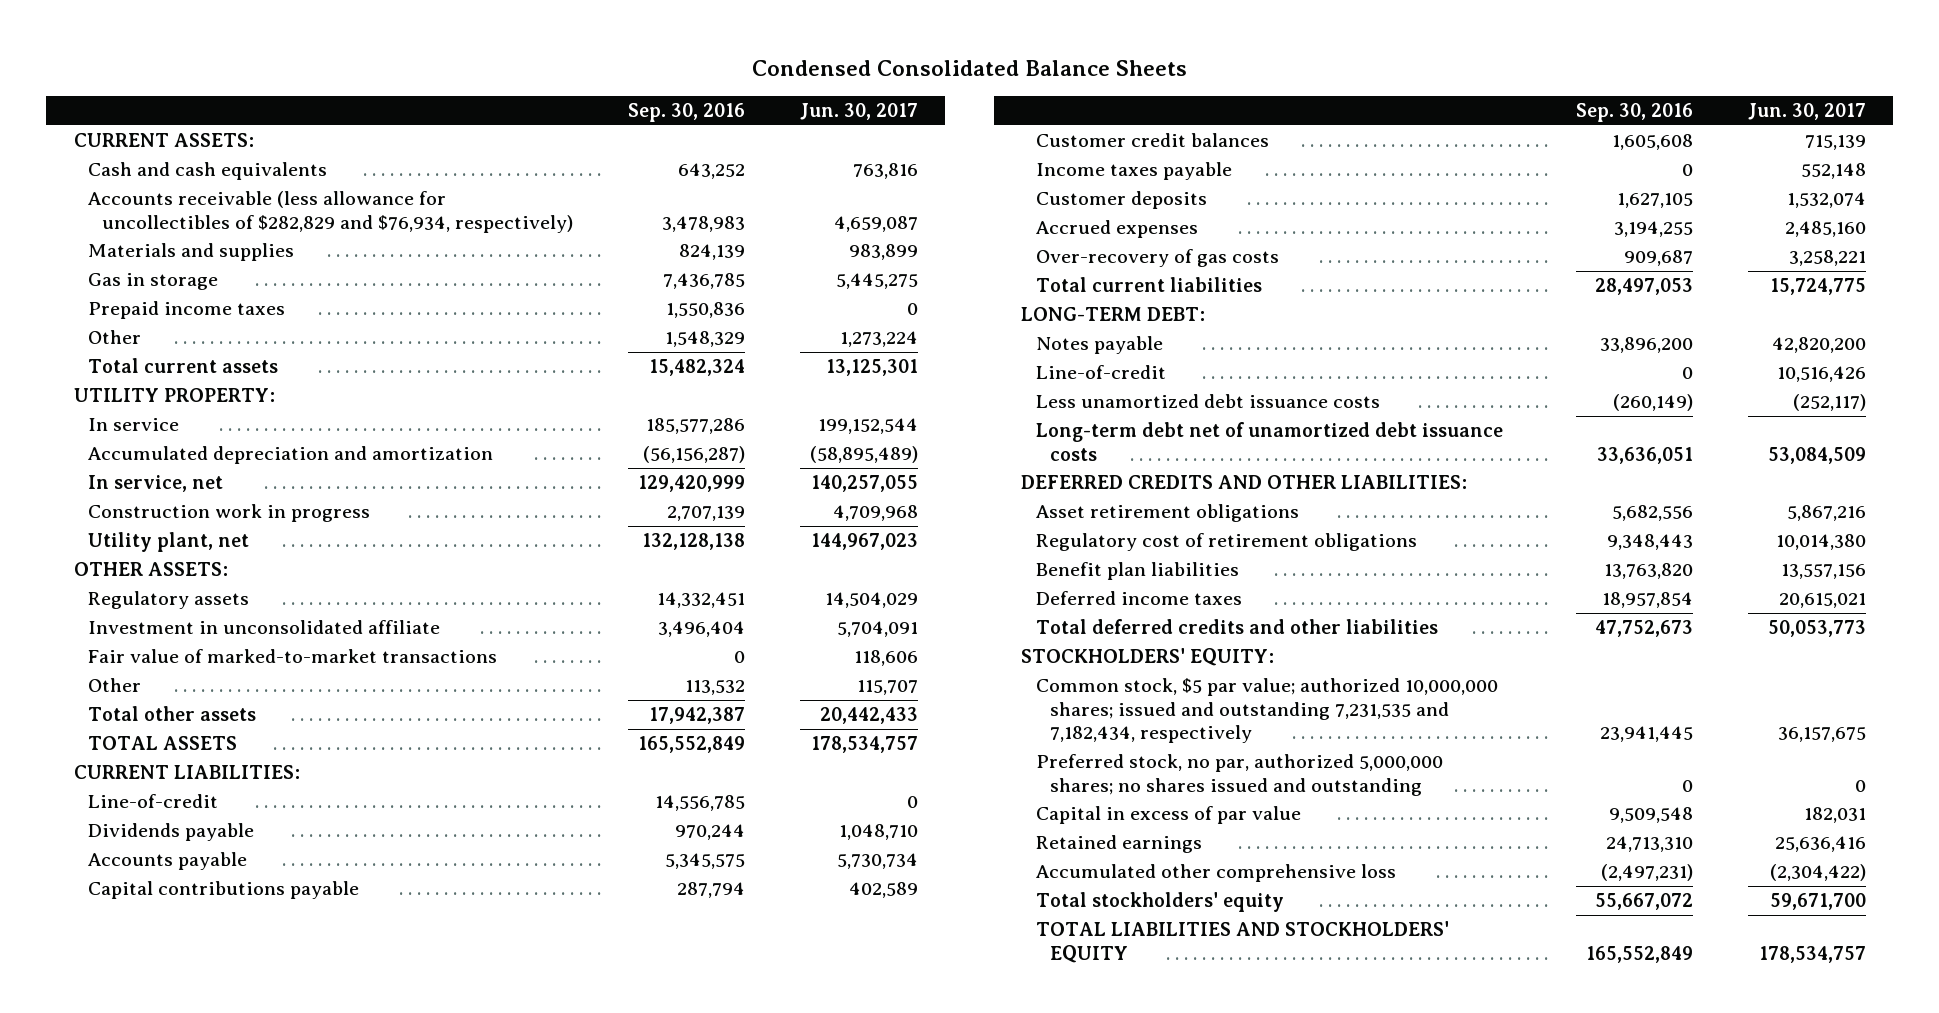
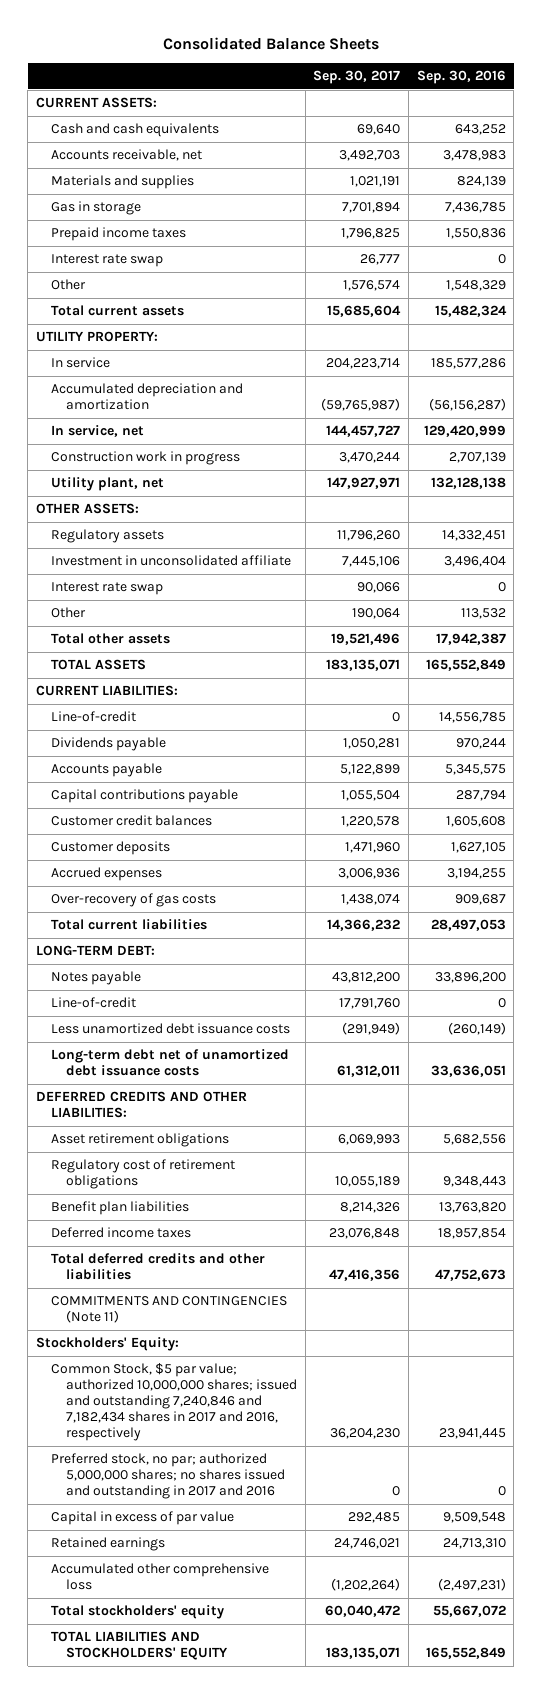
[751,60,1187,77] Condensed Consolidated Balance Sheets -> [162,37,379,51] Consolidated Balance Sheets
[799,103,918,121] Jun. 30, 2017 -> none
none -> [313,70,401,85] Sep. 30, 2017
[87,191,574,233] Accounts receivable (less allowance for uncollectibles of $282,829 and $76,934, respectively) -> [51,149,203,162] Accounts receivable, net
none -> [51,254,164,268] Interest rate swap
[87,649,497,664] Fair value of marked-to-market transactions -> [51,582,164,596] Interest rate swap
[1035,162,1232,181] Income taxes payable -> none
none -> [51,1296,288,1324] COMMITMENTS AND CONTINGENCIES (Note 11)
[1021,648,1275,667] STOCKHOLDERS' EQUITY: -> [35,1337,179,1352] Stockholders' Equity:
[1035,678,1498,744] Common stock, $5 par value; authorized 10,000,000 shares; issued and outstanding 7,231,535 and 7,182,434, respectively -> [51,1363,298,1442] Common Stock, $5 par value; authorized 10,000,000 shares; issued and outstanding 7,240,846 and 7,182,434 shares in 2017 and 2016, respectively
[1035,754,1443,796] Preferred stock, no par, authorized 5,000,000 shares; no shares issued and outstanding -> [51,1453,286,1500] Preferred stock, no par; authorized 5,000,000 shares; no shares issued and outstanding in 2017 and 2016

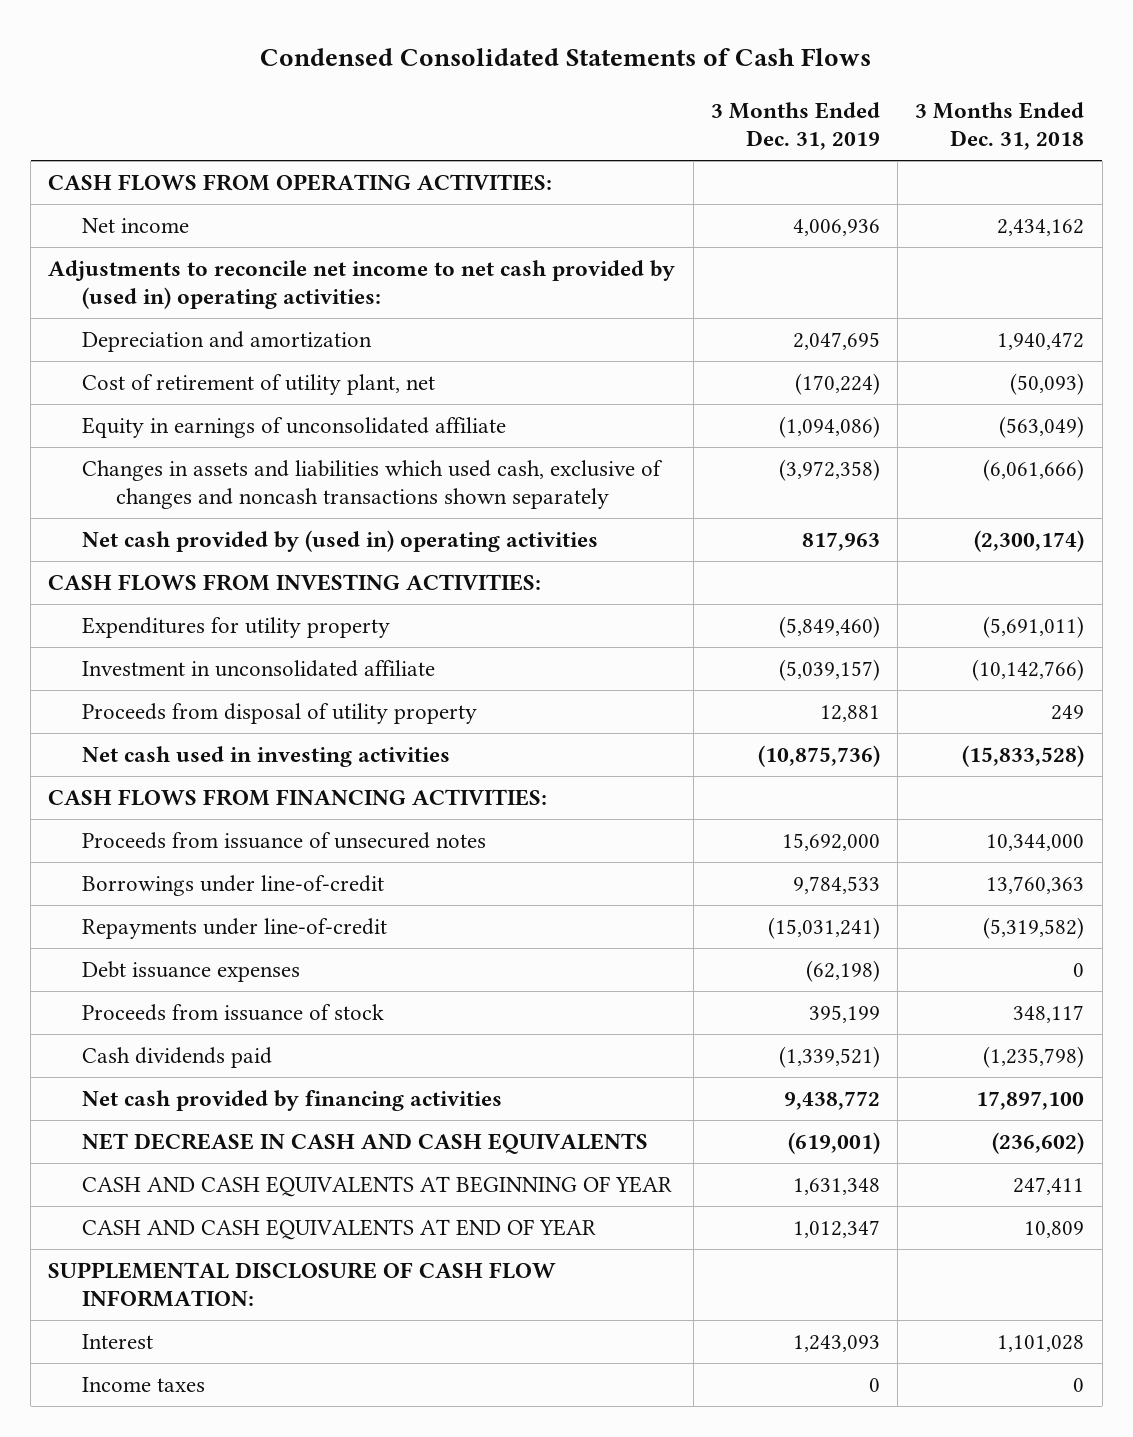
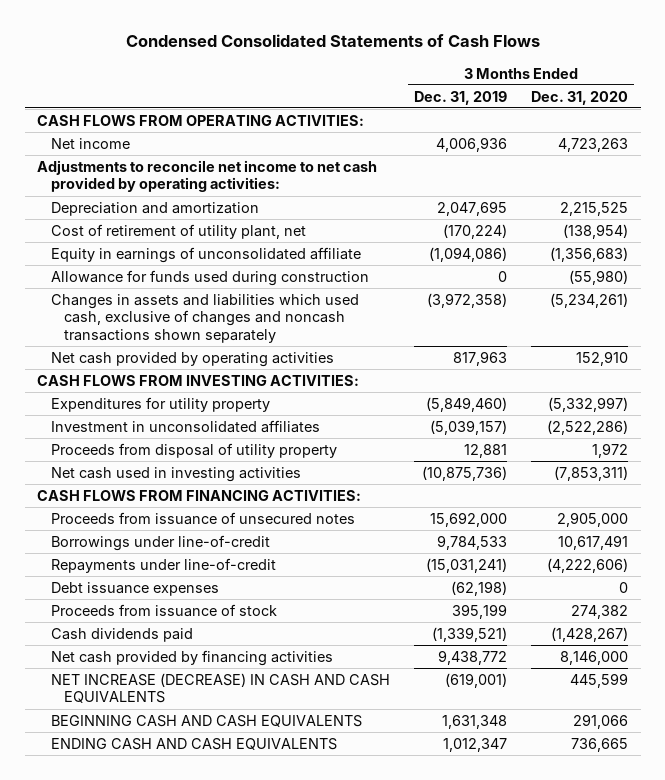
[915,102,1085,151] 3 Months Ended Dec. 31, 2018 -> none
none -> [531,90,629,105] Dec. 31, 2020
[48,259,676,310] Adjustments to reconcile net income to net cash provided by (used in) operating activities: -> [37,159,378,193] Adjustments to reconcile net income to net cash provided by operating activities:
none -> [50,269,369,286] Allowance for funds used during construction
[82,529,599,552] Net cash provided by (used in) operating activities -> [50,351,334,367] Net cash provided by operating activities
[82,659,436,677] Investment in unconsolidated affiliate -> [50,419,320,433] Investment in unconsolidated affiliates
[48,1261,557,1308] SUPPLEMENTAL DISCLOSURE OF CASH FLOW INFORMATION: -> none
[82,1333,154,1349] Interest -> none
[82,1376,206,1392] Income taxes -> none
[82,1132,649,1154] NET DECREASE IN CASH AND CASH EQUIVALENTS -> [50,672,390,704] NET INCREASE (DECREASE) IN CASH AND CASH EQUIVALENTS
[82,1175,673,1197] CASH AND CASH EQUIVALENTS AT BEGINNING OF YEAR -> [50,714,362,727] BEGINNING CASH AND CASH EQUIVALENTS
[82,1218,597,1240] CASH AND CASH EQUIVALENTS AT END OF YEAR -> [50,737,337,750] ENDING CASH AND CASH EQUIVALENTS

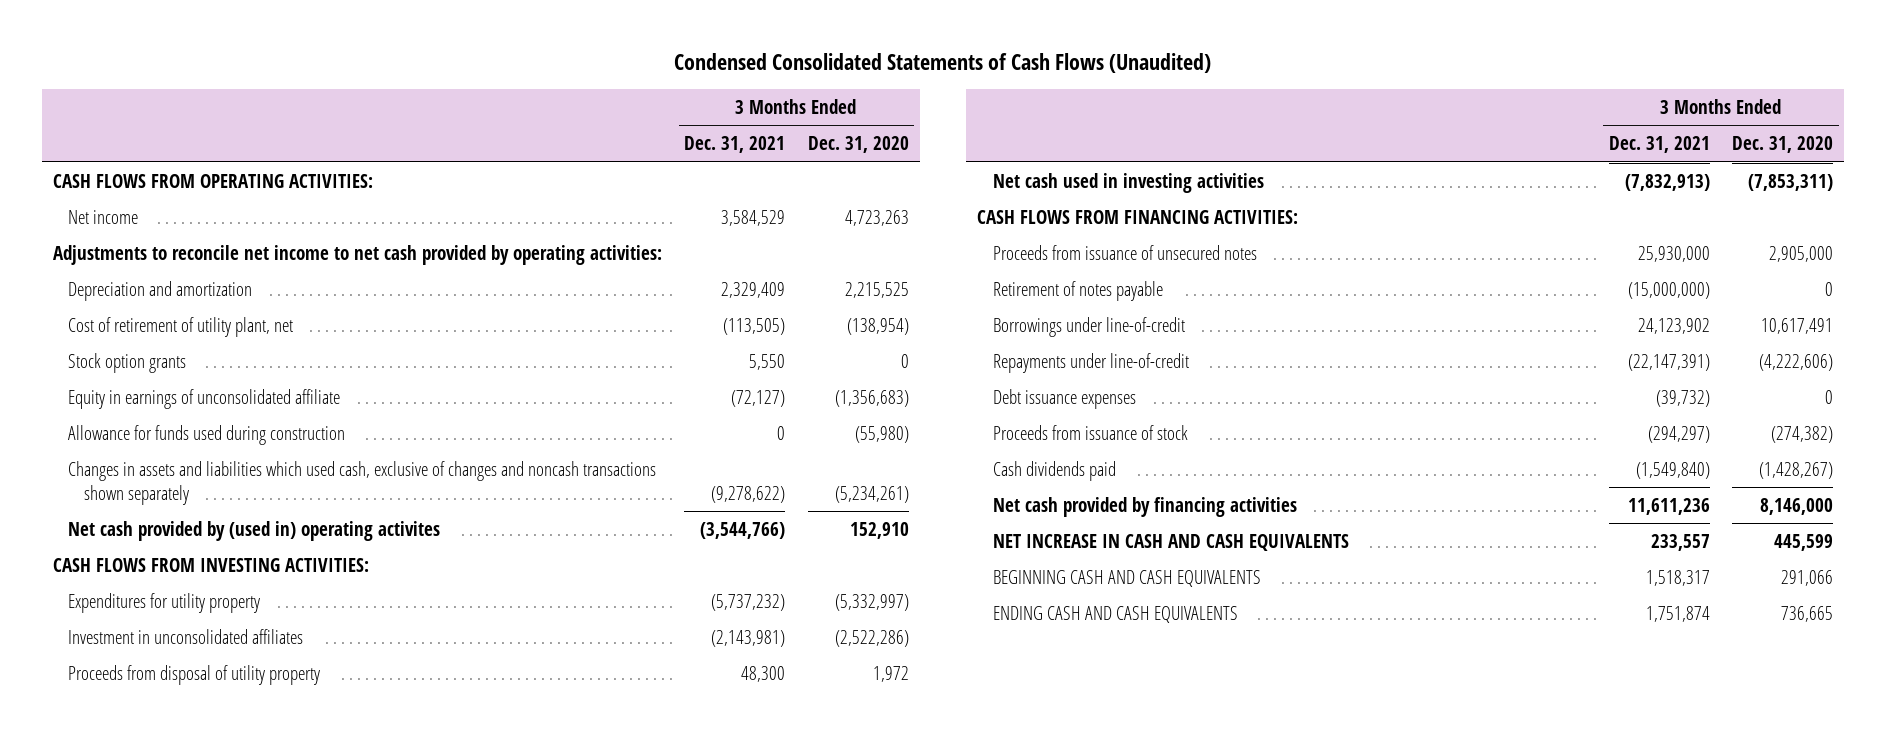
[125,34,540,48] Condensed Consolidated Statements of Cash Flows -> [673,53,1211,74] Condensed Consolidated Statements of Cash Flows (Unaudited)
[413,90,507,105] Dec. 31, 2019 -> none
none -> [684,136,786,154] Dec. 31, 2021
none -> [68,352,187,373] Stock option grants
[50,351,334,367] Net cash provided by operating activities -> [68,520,441,541] Net cash provided by (used in) operating activites
none -> [992,280,1163,301] Retirement of notes payable
[571,604,629,619] 274,382 -> [1770,425,1833,443] (274,382)
[50,672,390,704] NET INCREASE (DECREASE) IN CASH AND CASH EQUIVALENTS -> [992,533,1349,551] NET INCREASE IN CASH AND CASH EQUIVALENTS

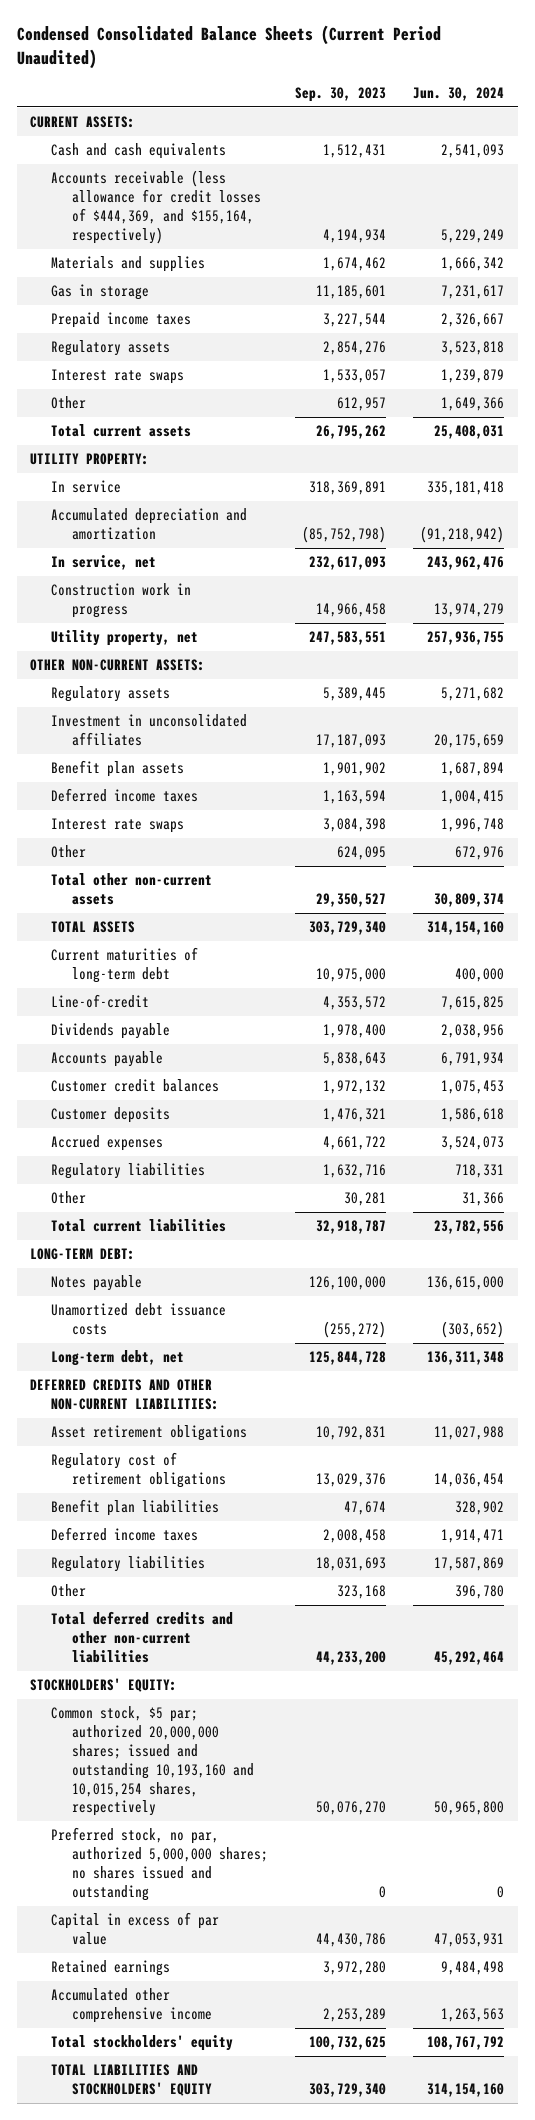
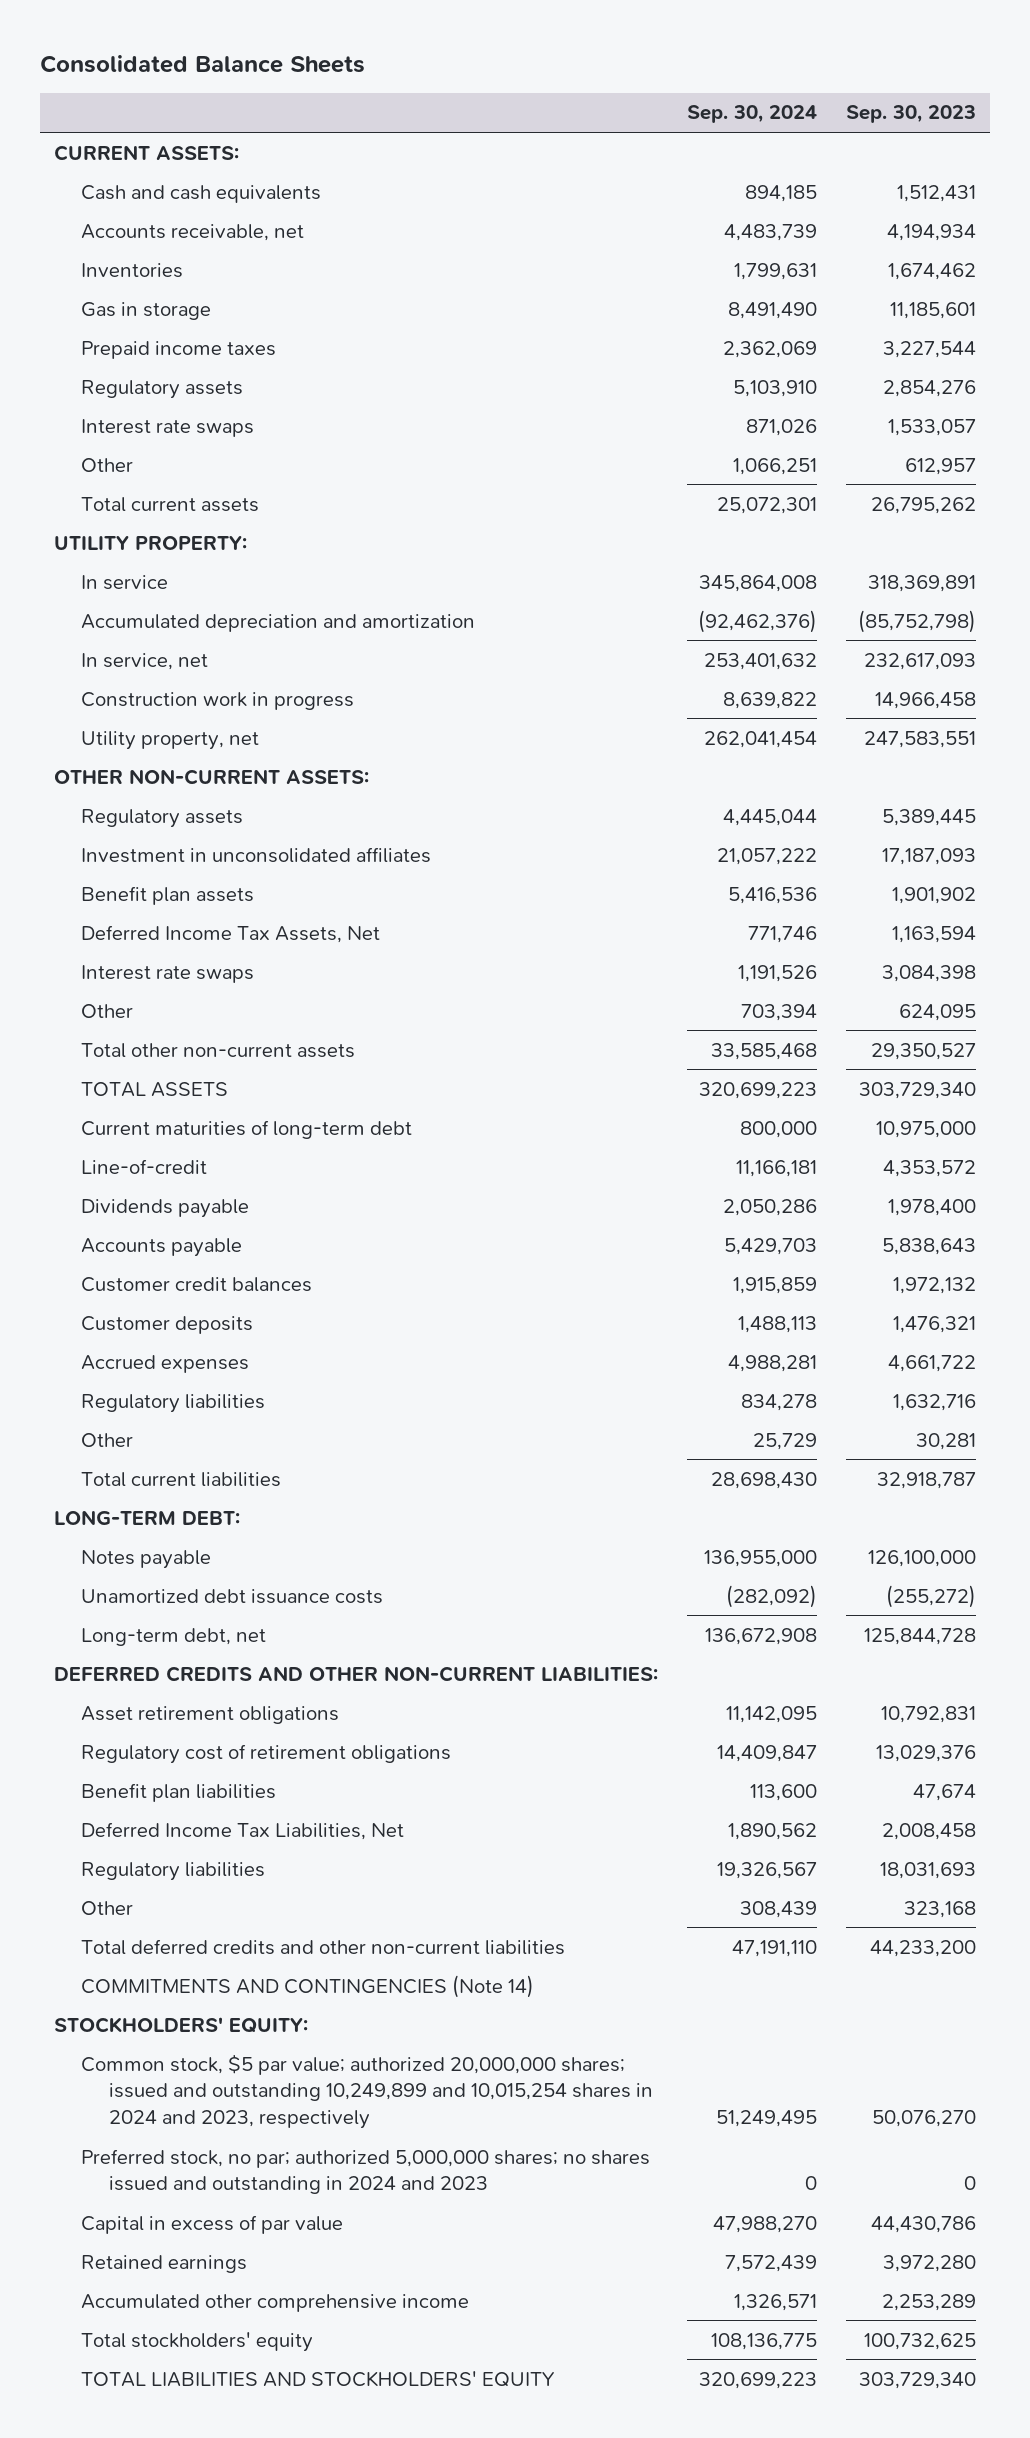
[16,25,441,69] Condensed Consolidated Balance Sheets (Current Period Unaudited) -> [39,54,365,73] Consolidated Balance Sheets
[413,87,505,102] Jun. 30, 2024 -> none
none -> [686,105,817,124] Sep. 30, 2024
[51,170,262,244] Accounts receivable (less allowance for credit losses of $444,369, and $155,164, respectively) -> [81,223,305,241] Accounts receivable, net
[51,256,206,273] Materials and supplies -> [81,262,184,278] Inventories
[51,788,199,803] Deferred income taxes -> [81,924,381,943] Deferred Income Tax Assets, Net
[51,1527,199,1542] Deferred income taxes -> [81,1821,405,1840] Deferred Income Tax Liabilities, Net
none -> [81,1974,535,1998] COMMITMENTS AND CONTINGENCIES (Note 14)
[51,1706,255,1817] Common stock, $5 par; authorized 20,000,000 shares; issued and outstanding 10,193,160 and 10,015,254 shares, respectively -> [81,2053,653,2130] Common stock, $5 par value; authorized 20,000,000 shares; issued and outstanding 10,249,899 and 10,015,254 shares in 2024 and 2023, respectively
[51,1827,269,1901] Preferred stock, no par, authorized 5,000,000 shares; no shares issued and outstanding -> [81,2148,651,2195] Preferred stock, no par; authorized 5,000,000 shares; no shares issued and outstanding in 2024 and 2023

